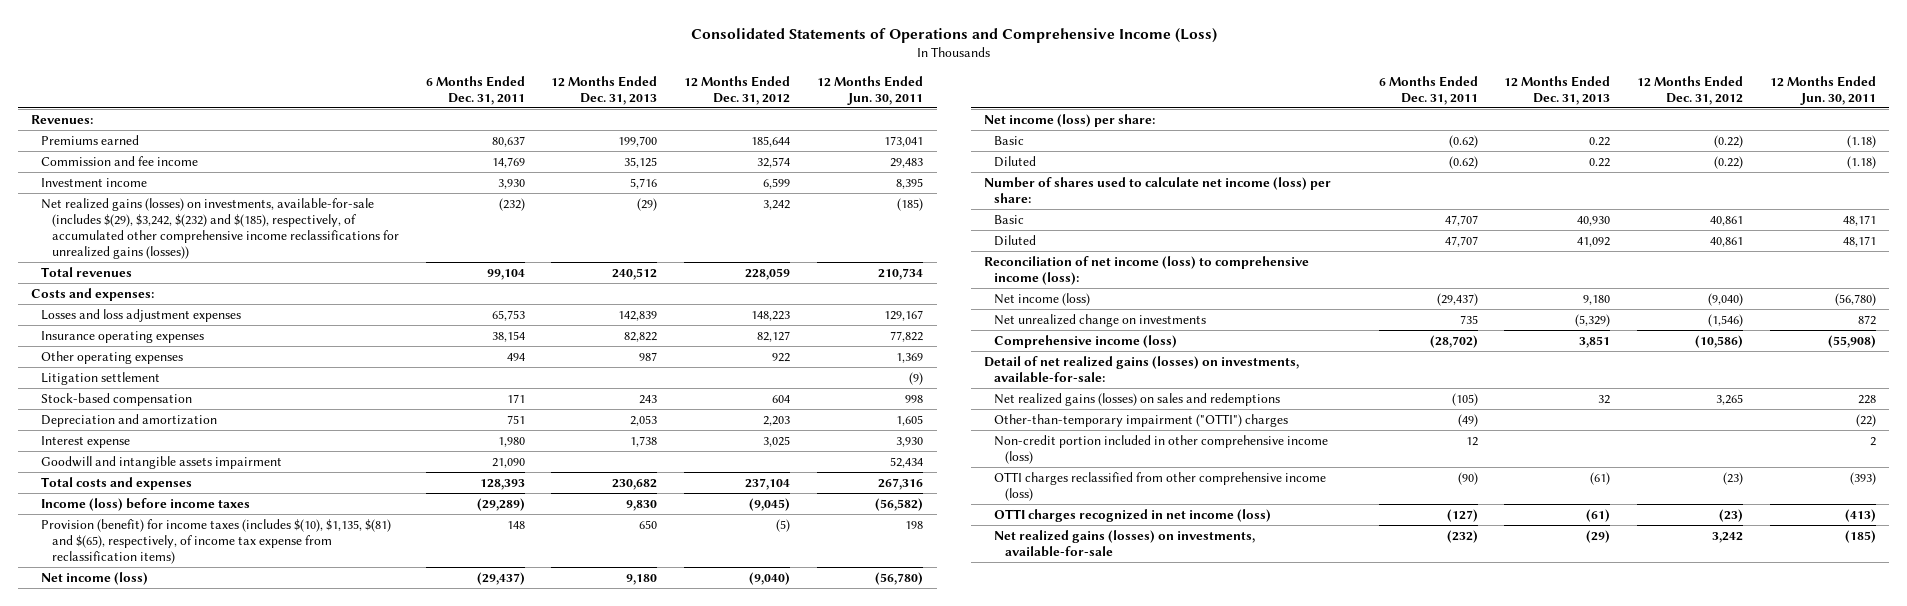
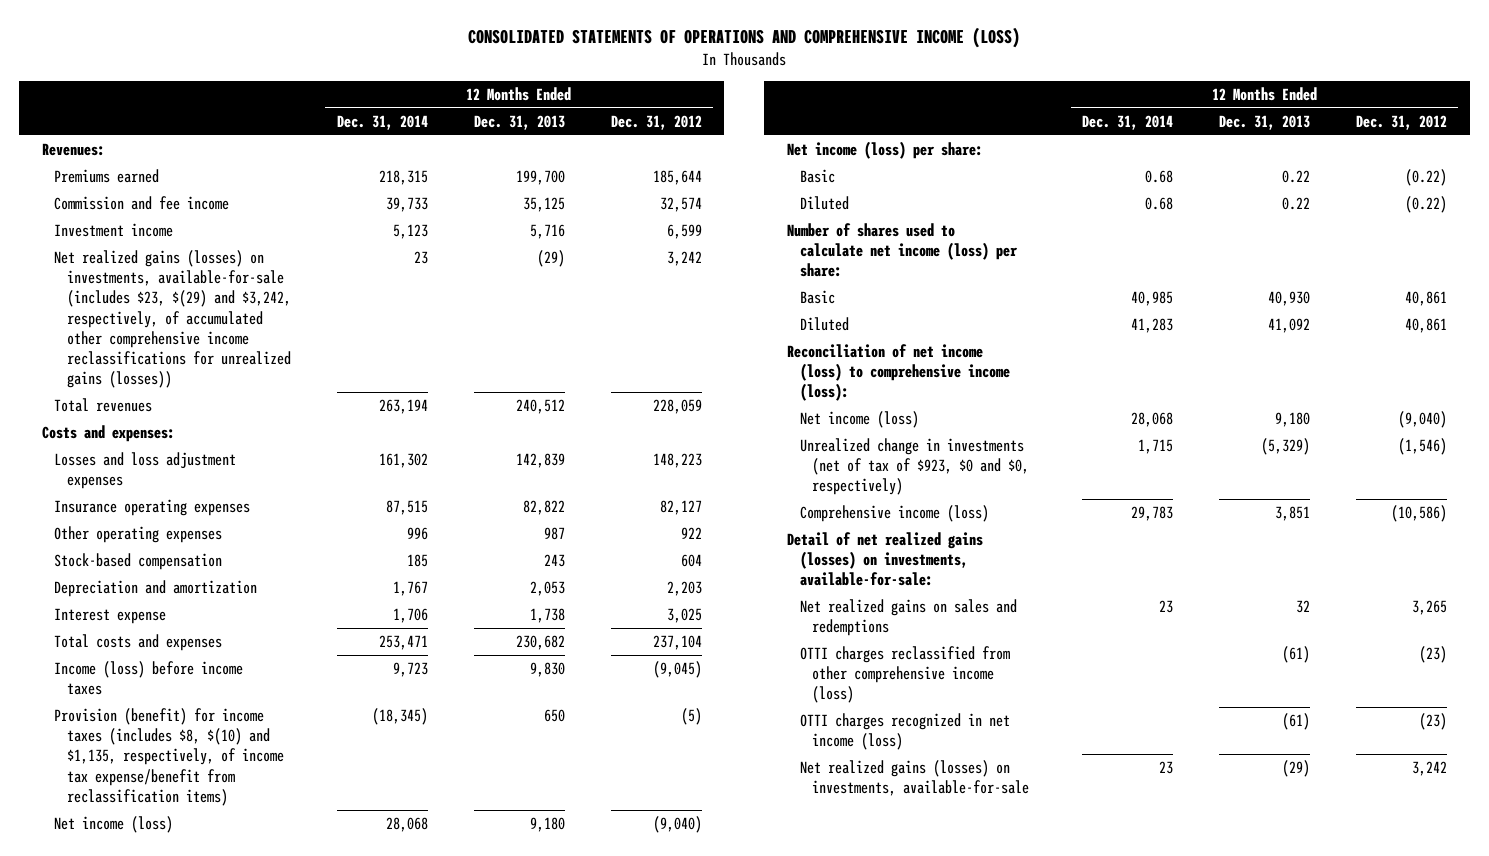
[690,27,1217,43] Consolidated Statements of Operations and Comprehensive Income (Loss) -> [468,27,1021,49] CONSOLIDATED STATEMENTS OF OPERATIONS AND COMPREHENSIVE INCOME (LOSS)
[425,75,525,105] 6 Months Ended Dec. 31, 2011 -> none
[817,75,924,105] 12 Months Ended Jun. 30, 2011 -> none
none -> [336,114,428,130] Dec. 31, 2014
[41,197,399,259] Net realized gains (losses) on investments, available-for-sale (includes $(29), $3,242, $(232) and $(185), respectively, of accumulated other comprehensive income reclassifications for unrealized gains (losses)) -> [54,249,291,389] Net realized gains (losses) on investments, available-for-sale (includes $23, $(29) and $3,242, respectively, of accumulated other comprehensive income reclassifications for unrealized gains (losses))
[41,371,161,385] Litigation settlement -> none
[41,455,283,469] Goodwill and intangible assets impairment -> none
[41,518,392,564] Provision (benefit) for income taxes (includes $(10), $1,135, $(81) and $(65), respectively, of income tax expense from reclassification items) -> [54,707,284,806] Provision (benefit) for income taxes (includes $8, $(10) and $1,135, respectively, of income tax expense/benefit from reclassification items)
[994,313,1207,327] Net unrealized change on investments -> [799,437,1030,496] Unrealized change in investments (net of tax of $923, $0 and $0, respectively)
[994,413,1289,427] Other-than-temporary impairment ("OTTI") charges -> none
[994,434,1329,464] Non-credit portion included in other comprehensive income (loss) -> none
[994,392,1281,406] Net realized gains (losses) on sales and redemptions -> [799,598,1017,637] Net realized gains on sales and redemptions

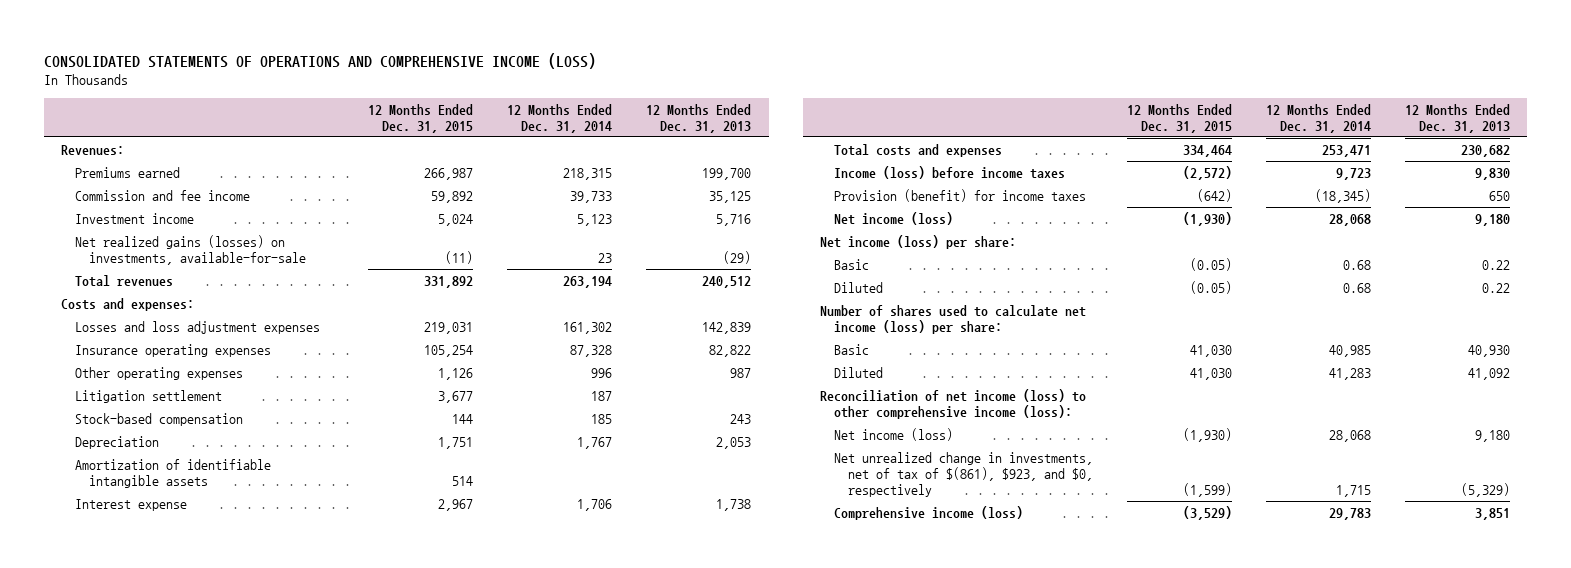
[610,114,702,130] Dec. 31, 2012 -> none
none -> [368,103,474,133] 12 Months Ended Dec. 31, 2015
[54,249,291,389] Net realized gains (losses) on investments, available-for-sale (includes $23, $(29) and $3,242, respectively, of accumulated other comprehensive income reclassifications for unrealized gains (losses)) -> none
[799,759,1030,797] Net realized gains (losses) on investments, available-for-sale -> [75,234,307,266] Net realized gains (losses) on investments, available-for-sale
[385,499,428,515] 87,515 -> [570,344,613,357] 87,328
none -> [75,389,223,403] Litigation settlement
[54,579,258,597] Depreciation and amortization -> [75,435,160,449] Depreciation
none -> [75,458,272,489] Amortization of identifiable intangible assets
[54,707,284,806] Provision (benefit) for income taxes (includes $8, $(10) and $1,135, respectively, of income tax expense/benefit from reclassification items) -> [833,188,1086,202] Provision (benefit) for income taxes
[787,343,1010,402] Reconciliation of net income (loss) to comprehensive income (loss): -> [819,388,1086,420] Reconciliation of net income (loss) to other comprehensive income (loss):
[799,437,1030,496] Unrealized change in investments (net of tax of $923, $0 and $0, respectively) -> [833,451,1093,498] Net unrealized change in investments, net of tax of $(861), $923, and $0, respectively
[787,531,984,587] Detail of net realized gains (losses) on investments, available-for-sale: -> none
[799,598,1017,637] Net realized gains on sales and redemptions -> none
[799,645,1010,704] OTTI charges reclassified from other comprehensive income (loss) -> none
[799,712,1010,751] OTTI charges recognized in net income (loss) -> none

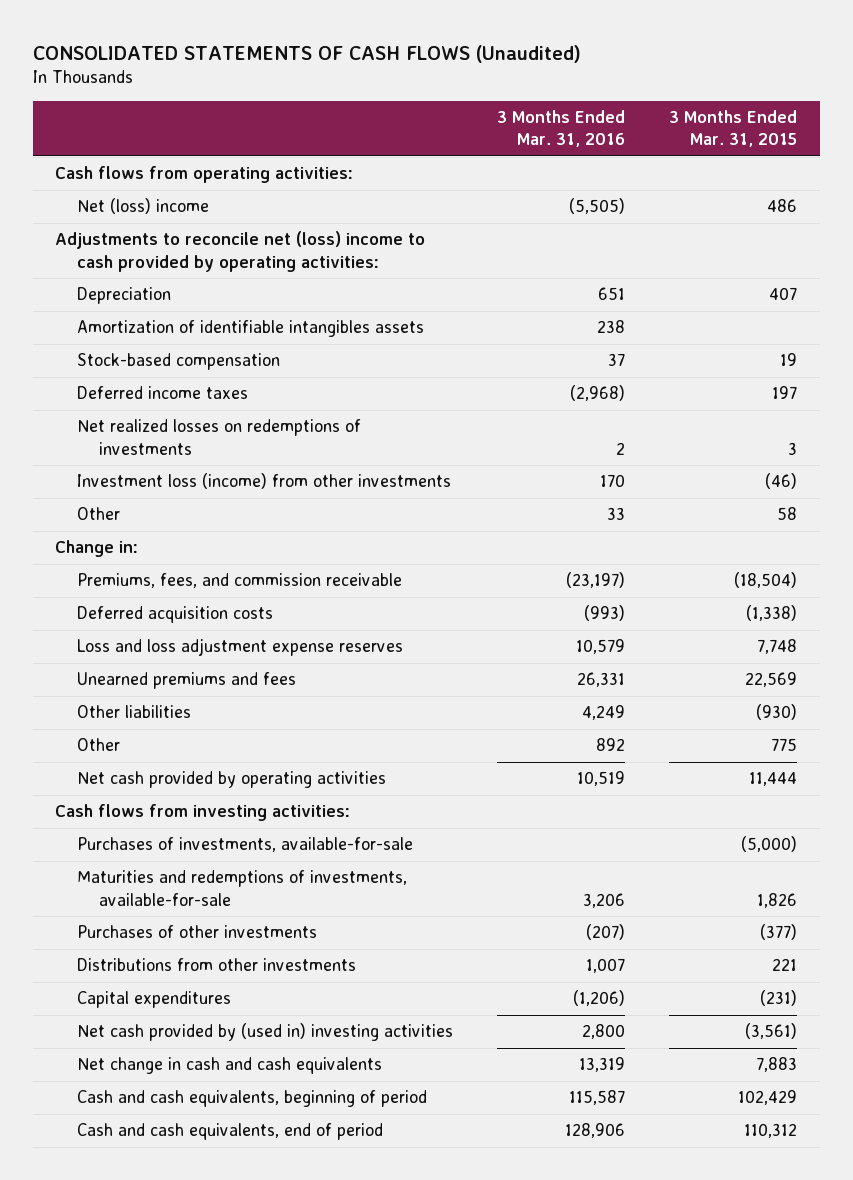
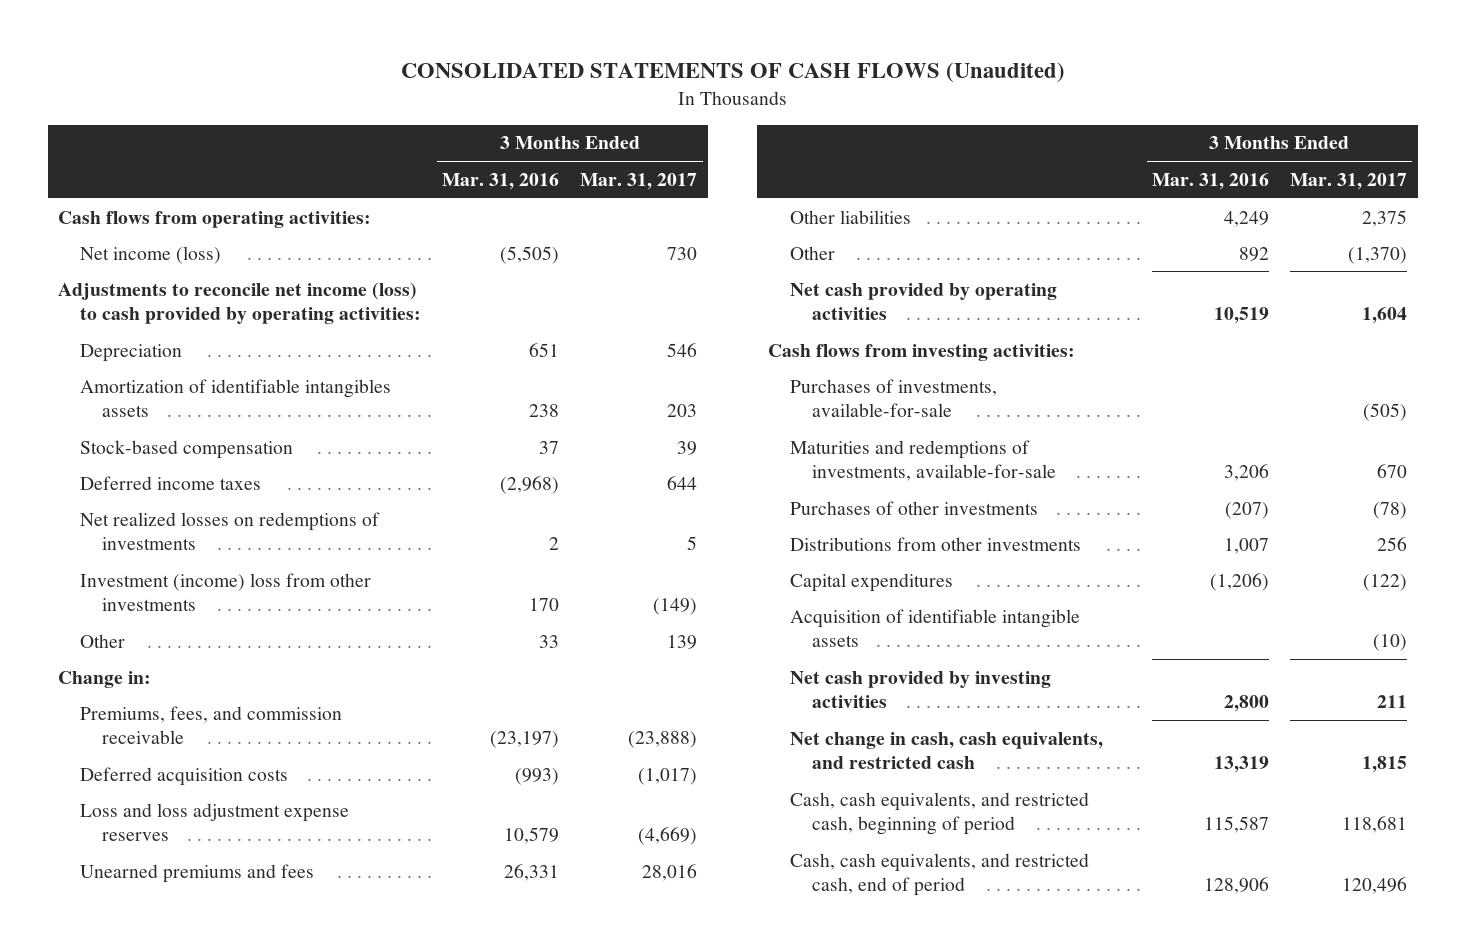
[669,109,798,148] 3 Months Ended Mar. 31, 2015 -> none
none -> [580,172,698,190] Mar. 31, 2017
[77,198,210,215] Net (loss) income -> [80,245,222,264] Net income (loss)
[55,231,426,272] Adjustments to reconcile net (loss) income to cash provided by operating activities: -> [58,281,422,325] Adjustments to reconcile net income (loss) to cash provided by operating activities:
[77,473,452,490] Investment loss (income) from other investments -> [80,572,372,612] Investment (income) loss from other investments
none -> [789,608,1080,648] Acquisition of identifiable intangible assets
[77,1023,454,1042] Net cash provided by (used in) investing activities -> [789,670,1051,709] Net cash provided by investing activities
[77,1057,383,1075] Net change in cash and cash equivalents -> [789,731,1103,770] Net change in cash, cash equivalents, and restricted cash
[77,1090,428,1108] Cash and cash equivalents, beginning of period -> [789,791,1089,836] Cash, cash equivalents, and restricted cash, beginning of period
[77,1123,384,1141] Cash and cash equivalents, end of period -> [789,852,1089,897] Cash, cash equivalents, and restricted cash, end of period

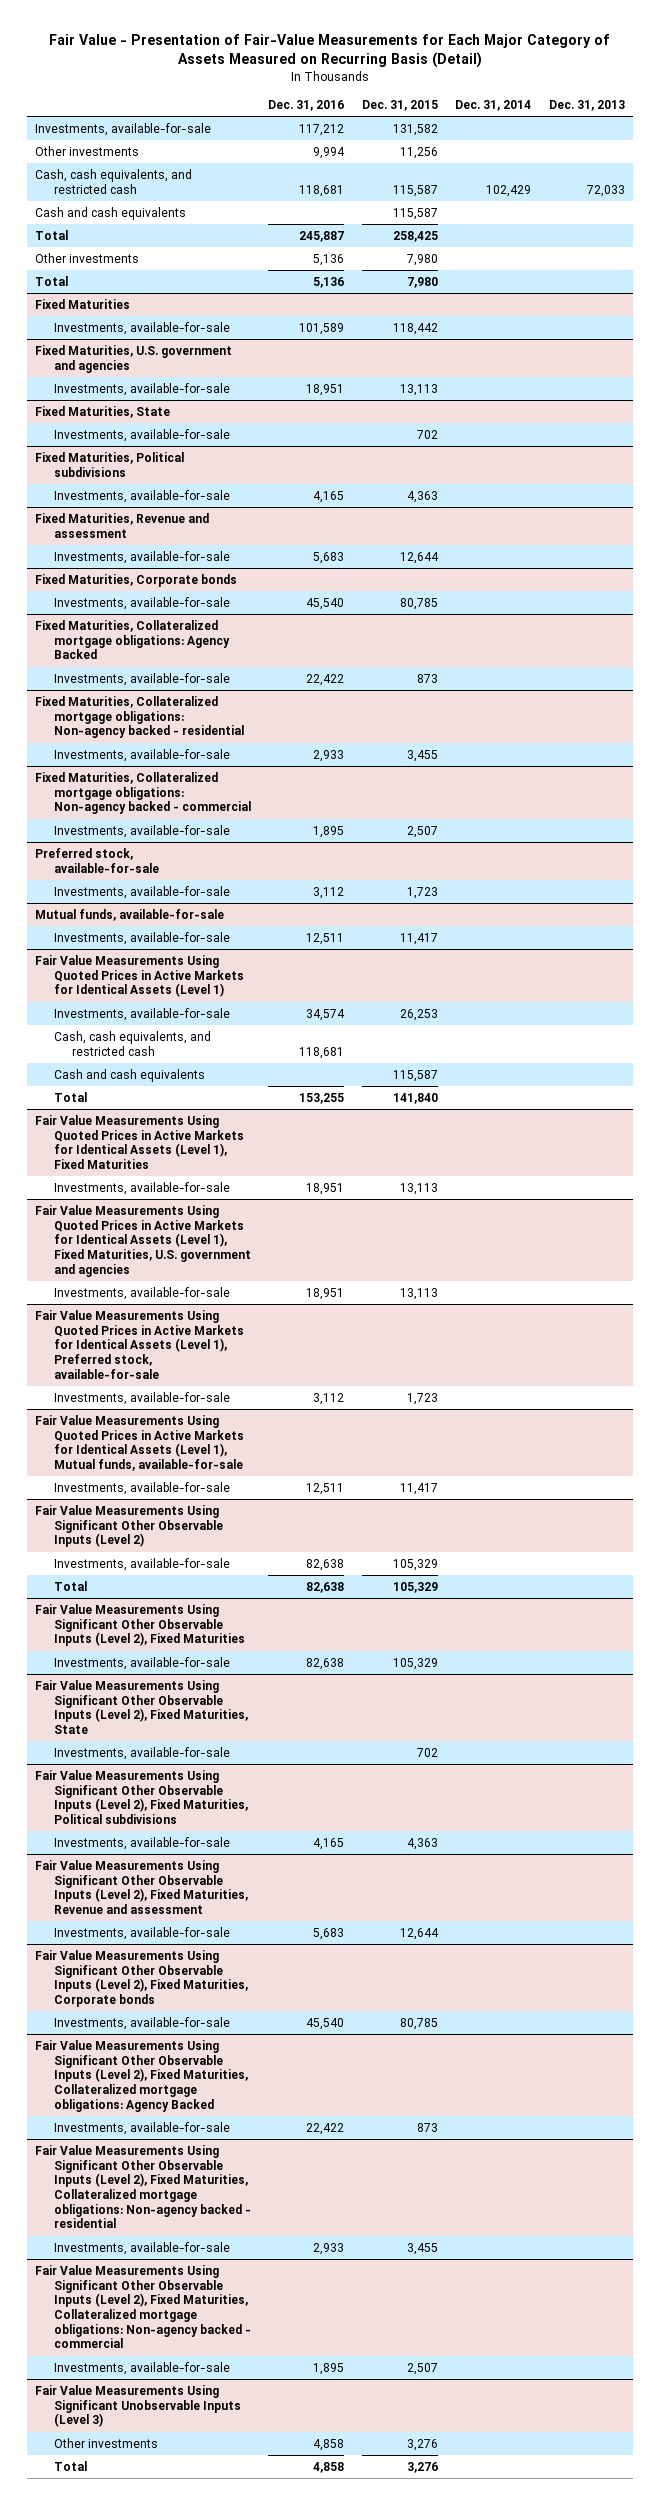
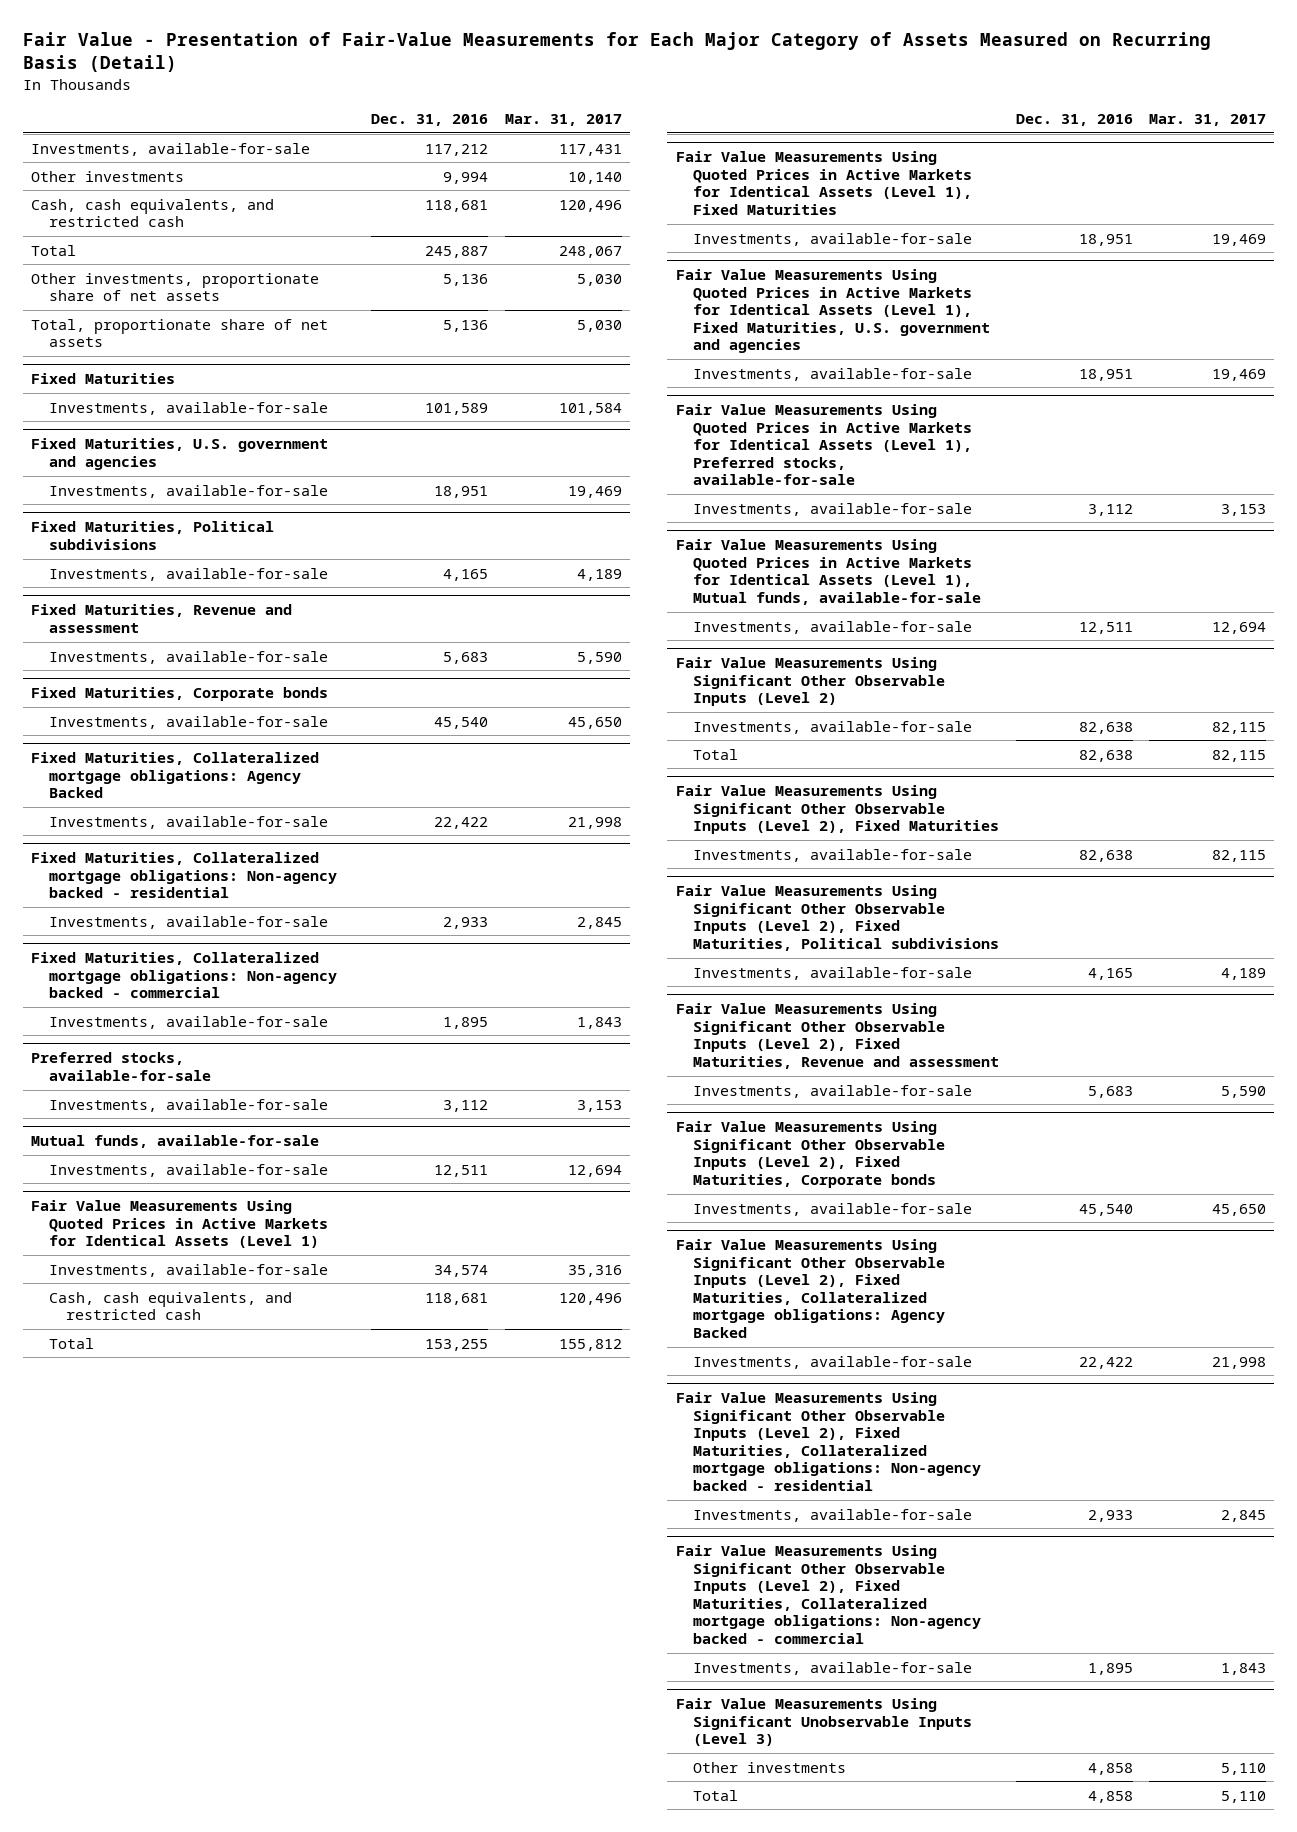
[361,99,438,111] Dec. 31, 2015 -> none
[455,99,532,111] Dec. 31, 2014 -> none
[548,99,625,111] Dec. 31, 2013 -> none
none -> [504,114,622,127] Mar. 31, 2017
[35,207,187,221] Cash and cash equivalents -> none
[35,253,140,264] Other investments -> [31,272,320,302] Other investments, proportionate share of net assets
[35,276,69,287] Total -> [31,318,329,348] Total, proportionate share of net assets
[35,406,171,419] Fixed Maturities, State -> none
[53,429,230,443] Investments, available-for-sale -> none
[35,848,159,873] Preferred stock, available-for-sale -> [31,1052,211,1081] Preferred stocks, available-for-sale
[53,1069,205,1083] Cash and cash equivalents -> none
[35,1310,244,1379] Fair Value Measurements Using Quoted Prices in Active Markets for Identical Assets (Level 1), Preferred stock, available-for-sale -> [675,404,973,486] Fair Value Measurements Using Quoted Prices in Active Markets for Identical Assets (Level 1), Preferred stocks, available-for-sale
[35,1680,248,1735] Fair Value Measurements Using Significant Other Observable Inputs (Level 2), Fixed Maturities, State -> none
[53,1747,230,1761] Investments, available-for-sale -> none

